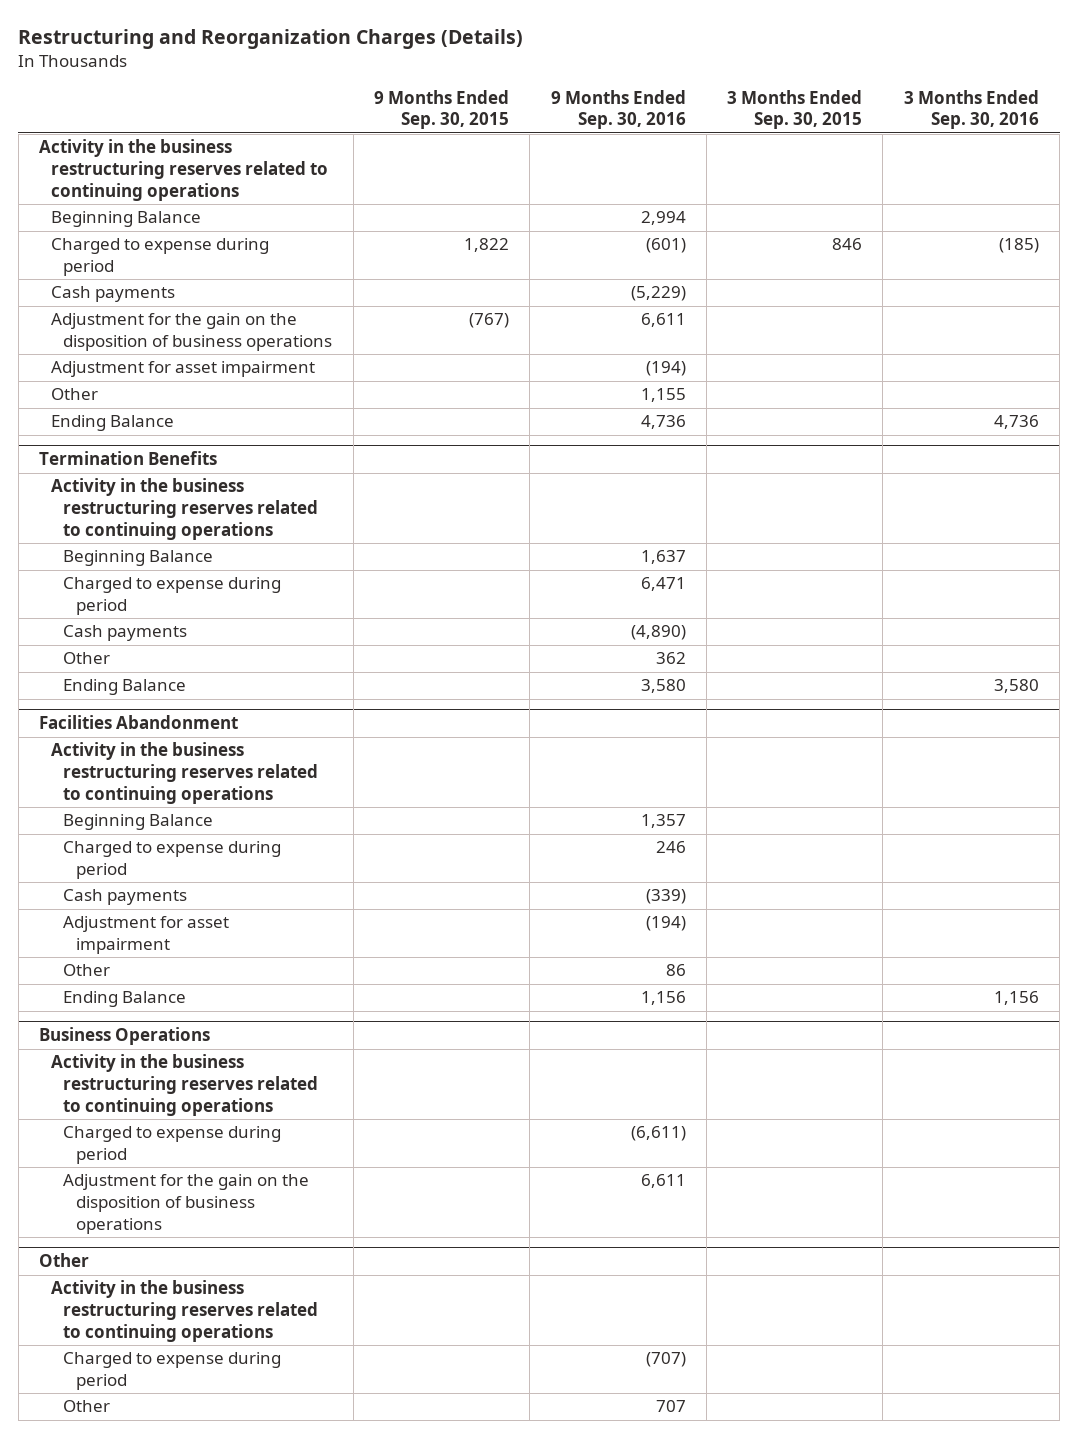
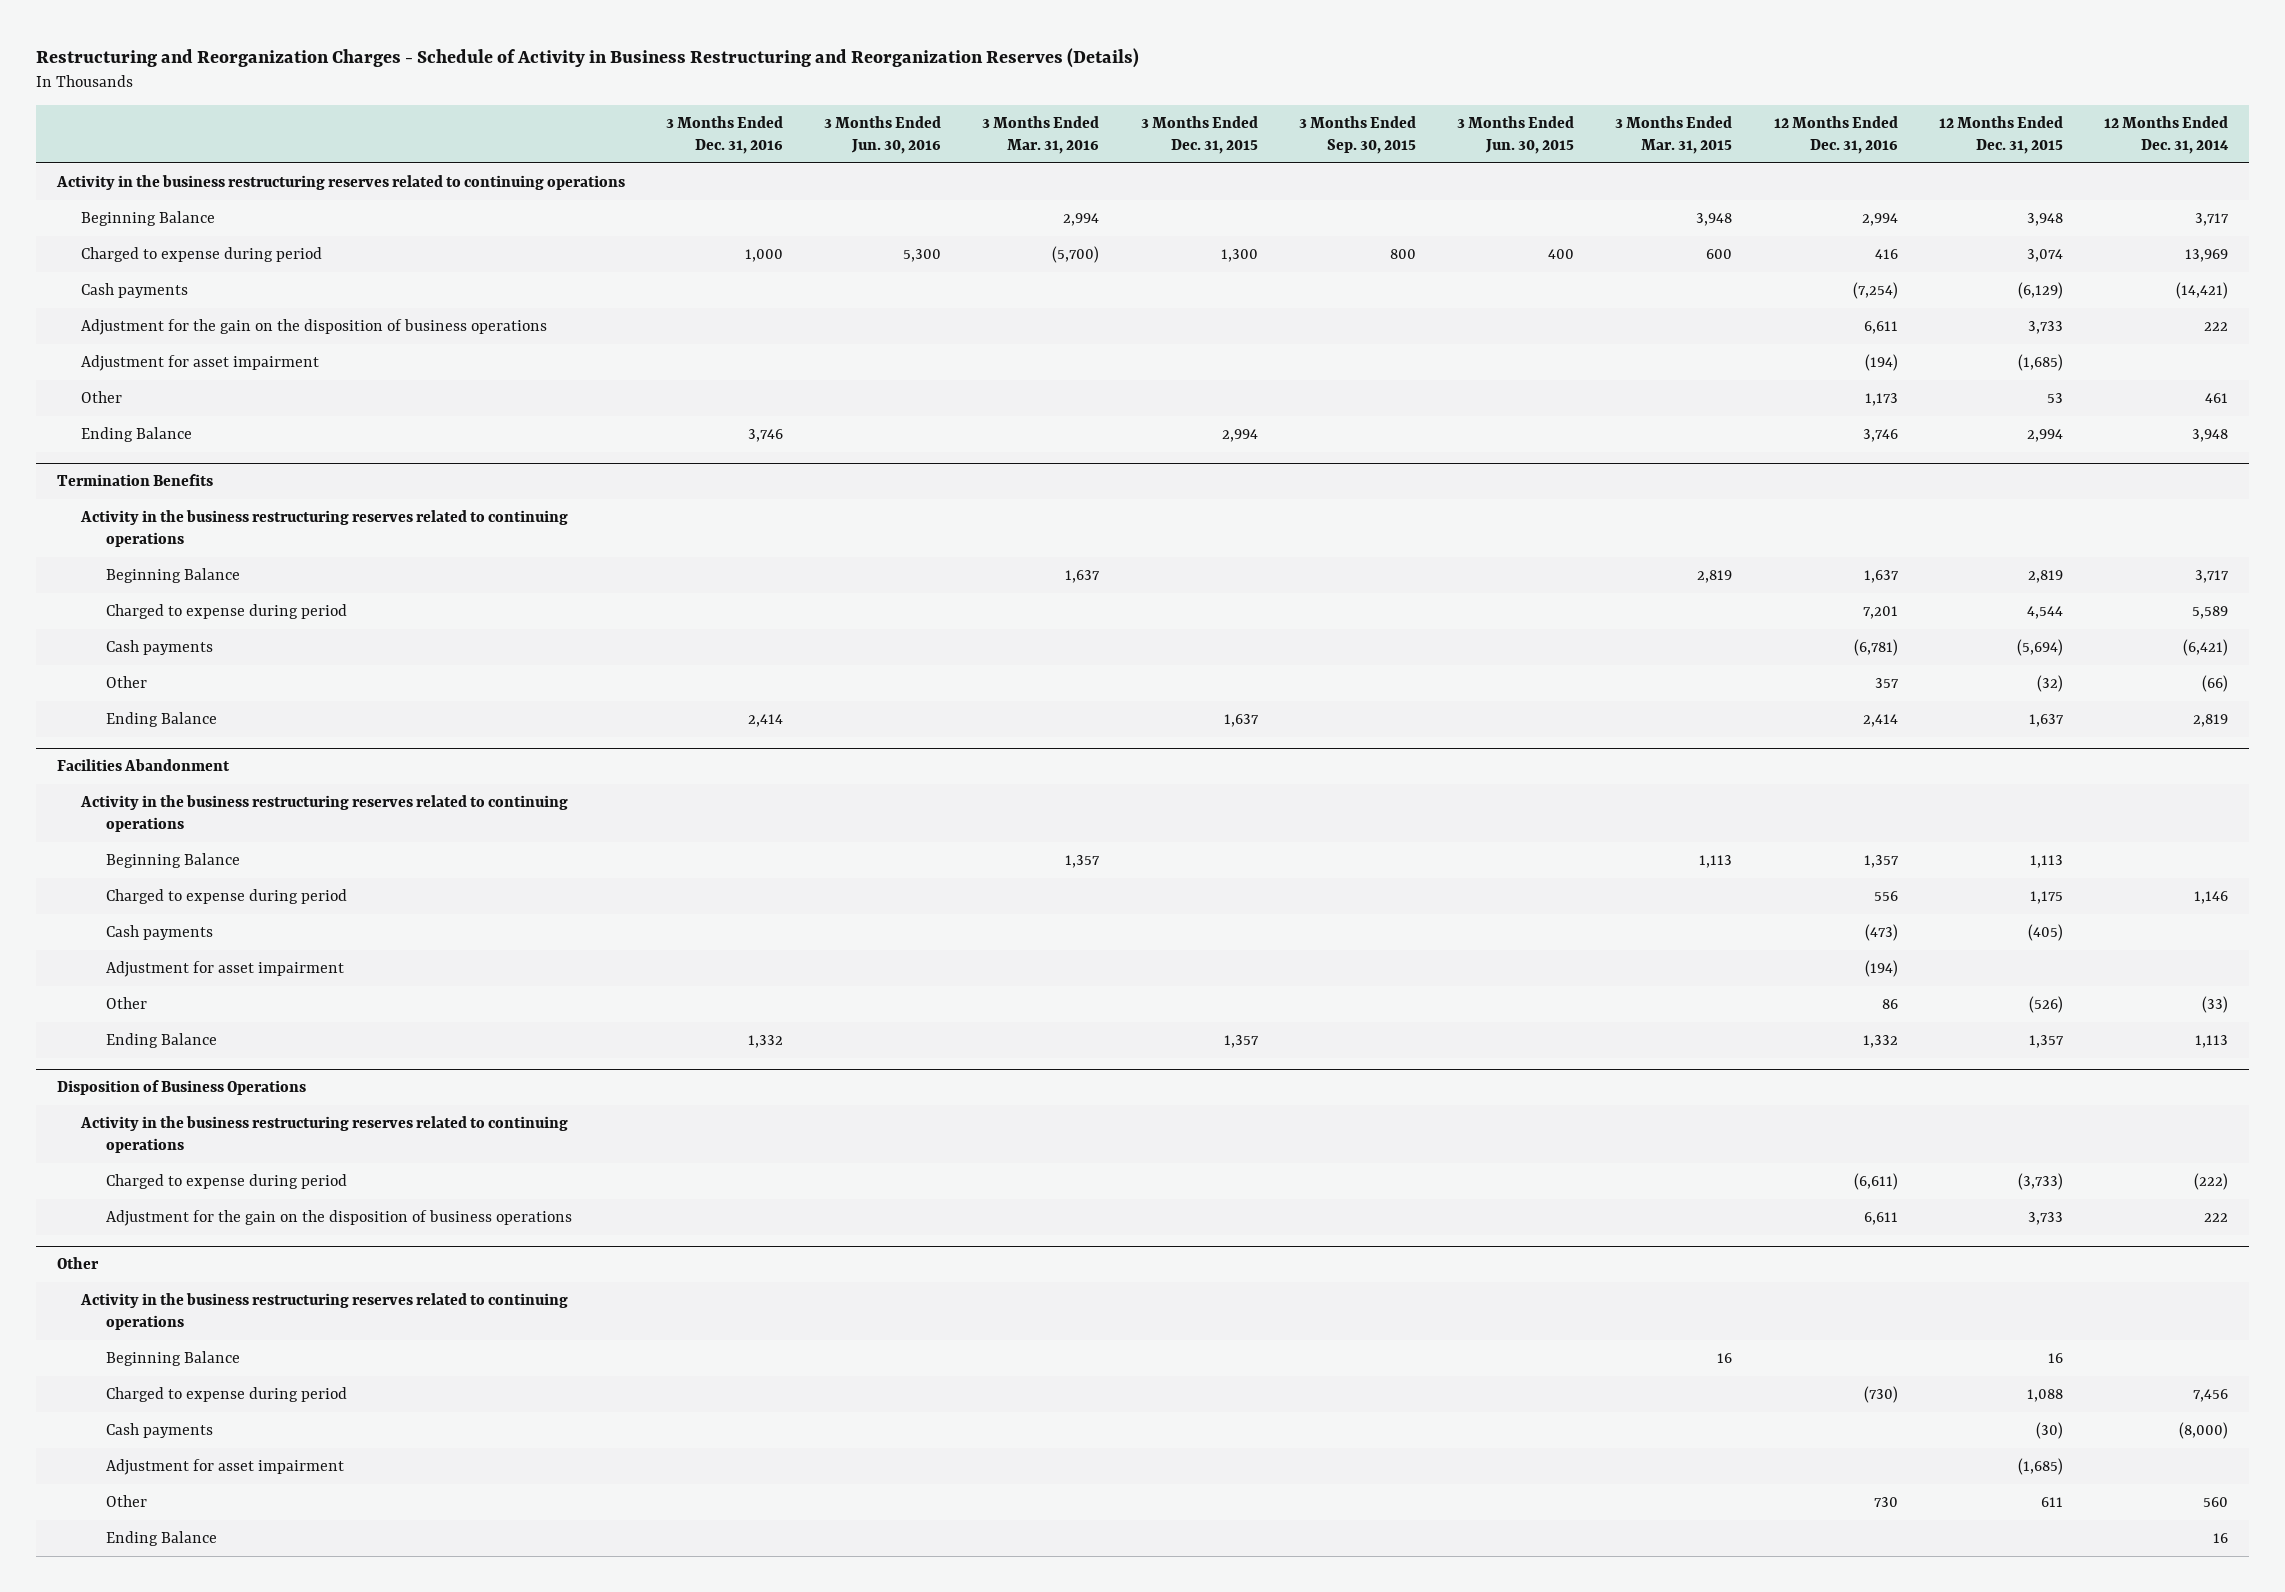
[18,29,524,50] Restructuring and Reorganization Charges (Details) -> [35,48,1139,69] Restructuring and Reorganization Charges - Schedule of Activity in Business Restructuring and Reorganization Reserves (Details)
[373,89,509,130] 9 Months Ended Sep. 30, 2015 -> none
[550,89,686,130] 9 Months Ended Sep. 30, 2016 -> none
[903,89,1039,130] 3 Months Ended Sep. 30, 2016 -> none
none -> [665,115,783,155] 3 Months Ended Dec. 31, 2016
none -> [824,115,942,155] 3 Months Ended Jun. 30, 2016
none -> [982,115,1100,155] 3 Months Ended Mar. 31, 2016
none -> [1140,115,1258,155] 3 Months Ended Dec. 31, 2015
none -> [1457,115,1575,155] 3 Months Ended Jun. 30, 2015
none -> [1615,115,1733,155] 3 Months Ended Mar. 31, 2015
none -> [1773,115,1898,155] 12 Months Ended Dec. 31, 2016
none -> [1938,115,2063,155] 12 Months Ended Dec. 31, 2015
none -> [2104,115,2230,155] 12 Months Ended Dec. 31, 2014
[832,238,863,251] 846 -> [1389,248,1416,259] 800
[38,1027,210,1046] Business Operations -> [56,1079,306,1095] Disposition of Business Operations
none -> [105,1350,240,1366] Beginning Balance
none -> [105,1422,213,1438] Cash payments
none -> [105,1458,344,1475] Adjustment for asset impairment
none -> [105,1530,217,1546] Ending Balance

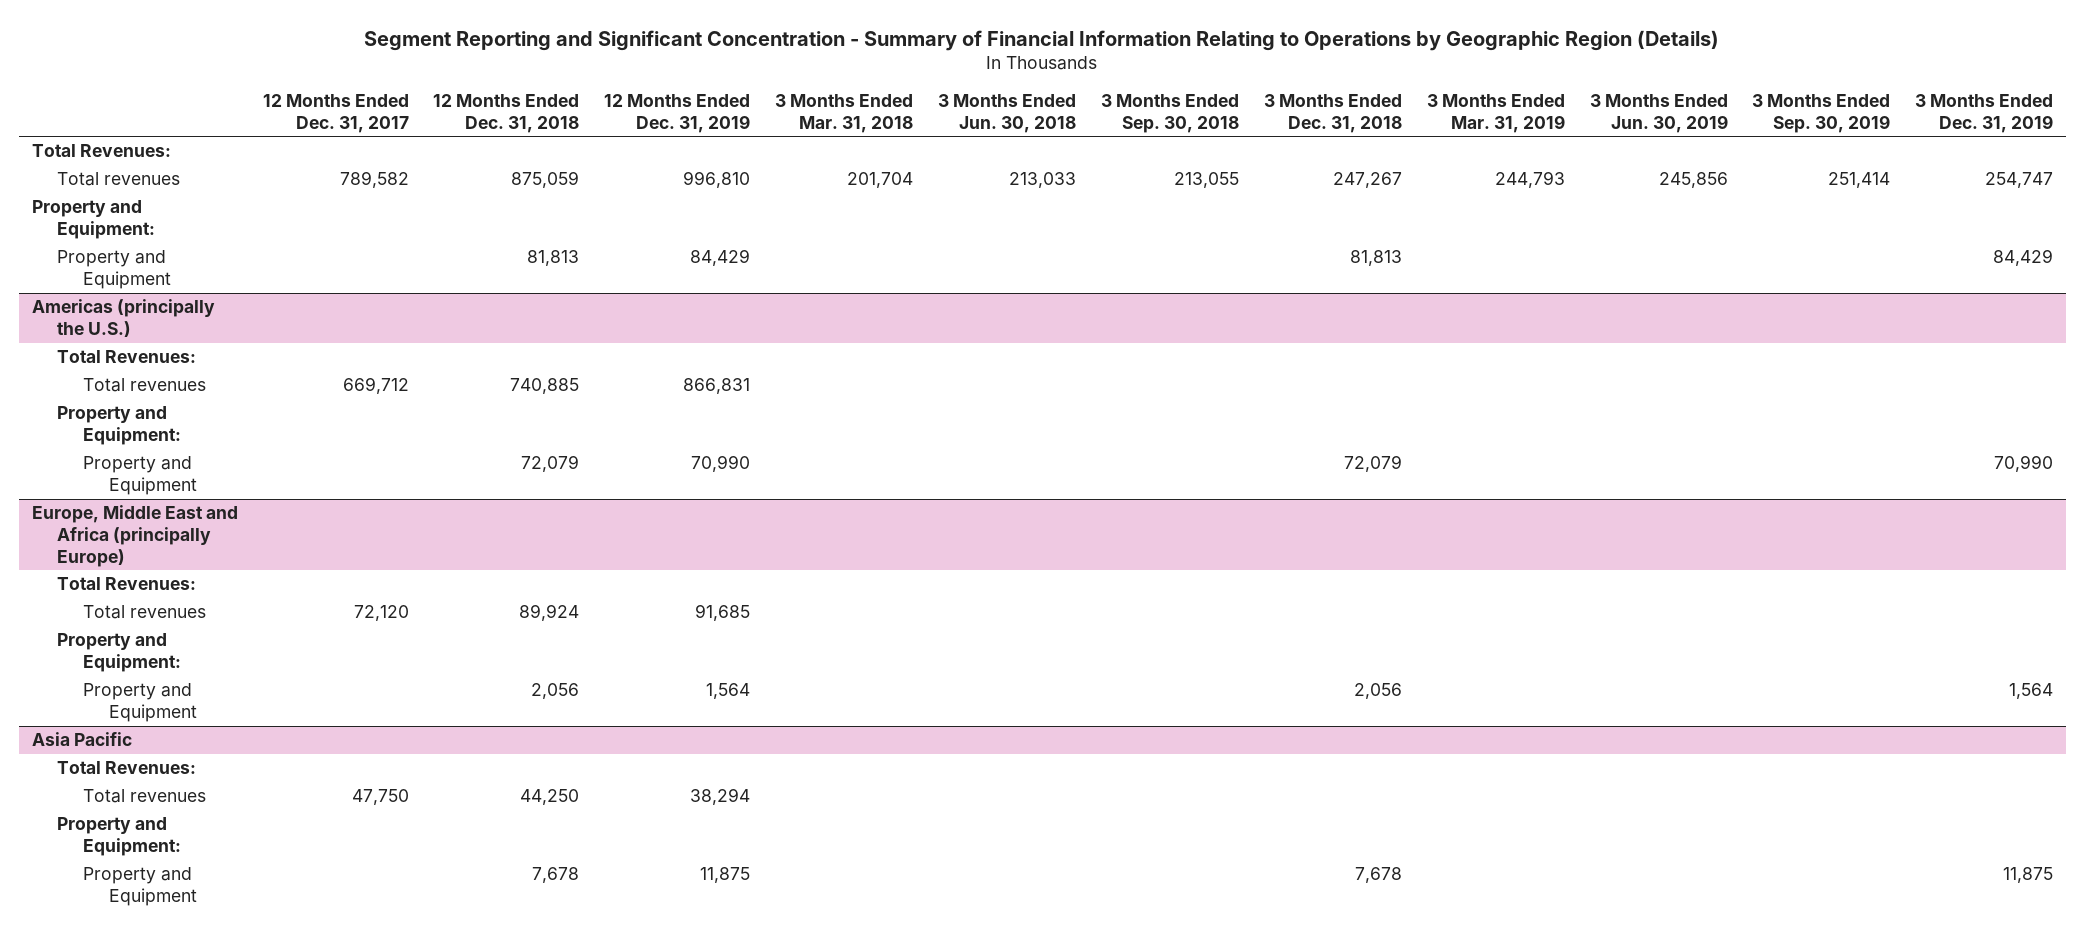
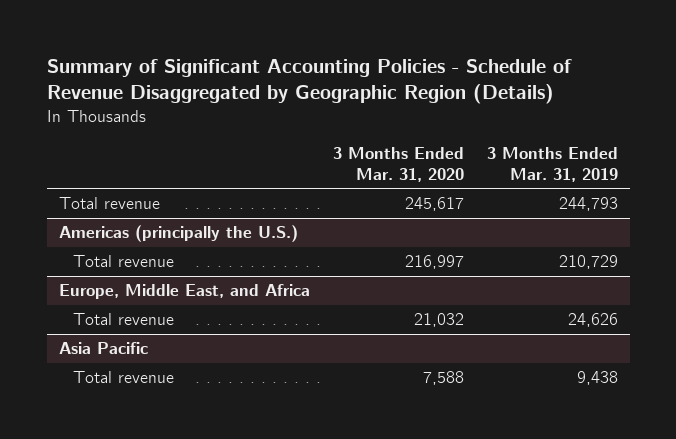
[364,30,1720,52] Segment Reporting and Significant Concentration - Summary of Financial Information Relating to Operations by Geographic Region (Details) -> [46,59,572,105] Summary of Significant Accounting Policies - Schedule of Revenue Disaggregated by Geographic Region (Details)
[262,93,409,133] 12 Months Ended Dec. 31, 2017 -> none
[433,93,580,133] 12 Months Ended Dec. 31, 2018 -> none
[604,93,751,133] 12 Months Ended Dec. 31, 2019 -> none
[775,93,914,133] 3 Months Ended Mar. 31, 2018 -> none
[938,93,1077,133] 3 Months Ended Jun. 30, 2018 -> none
[1100,93,1239,133] 3 Months Ended Sep. 30, 2018 -> none
[1263,93,1402,133] 3 Months Ended Dec. 31, 2018 -> none
[1589,93,1728,133] 3 Months Ended Jun. 30, 2019 -> none
[1752,93,1891,133] 3 Months Ended Sep. 30, 2019 -> none
[1915,93,2054,133] 3 Months Ended Dec. 31, 2019 -> none
none -> [332,146,464,182] 3 Months Ended Mar. 31, 2020
[31,144,171,158] Total Revenues: -> none
[31,200,156,239] Property and Equipment: -> none
[57,250,172,289] Property and Equipment -> none
[57,172,181,187] Total revenues -> [58,197,160,210] Total revenue
[57,350,197,364] Total Revenues: -> none
[83,378,207,393] Total revenues -> none
[57,406,182,445] Property and Equipment: -> none
[83,456,197,495] Property and Equipment -> none
[57,577,197,591] Total Revenues: -> none
[83,605,207,620] Total revenues -> none
[57,633,182,672] Property and Equipment: -> none
[83,683,197,722] Property and Equipment -> none
none -> [72,255,174,268] Total revenue
[31,505,238,567] Europe, Middle East and Africa (principally Europe) -> [58,284,310,300] Europe, Middle East, and Africa
none -> [72,313,174,326] Total revenue
[57,761,197,775] Total Revenues: -> none
[83,789,207,804] Total revenues -> none
[57,817,182,856] Property and Equipment: -> none
[83,867,197,906] Property and Equipment -> none
none -> [72,371,174,384] Total revenue

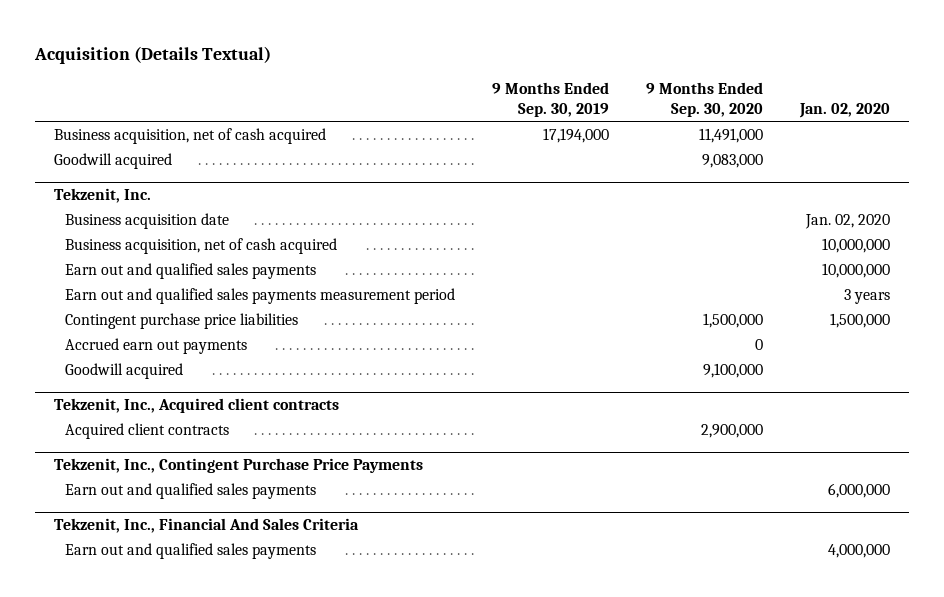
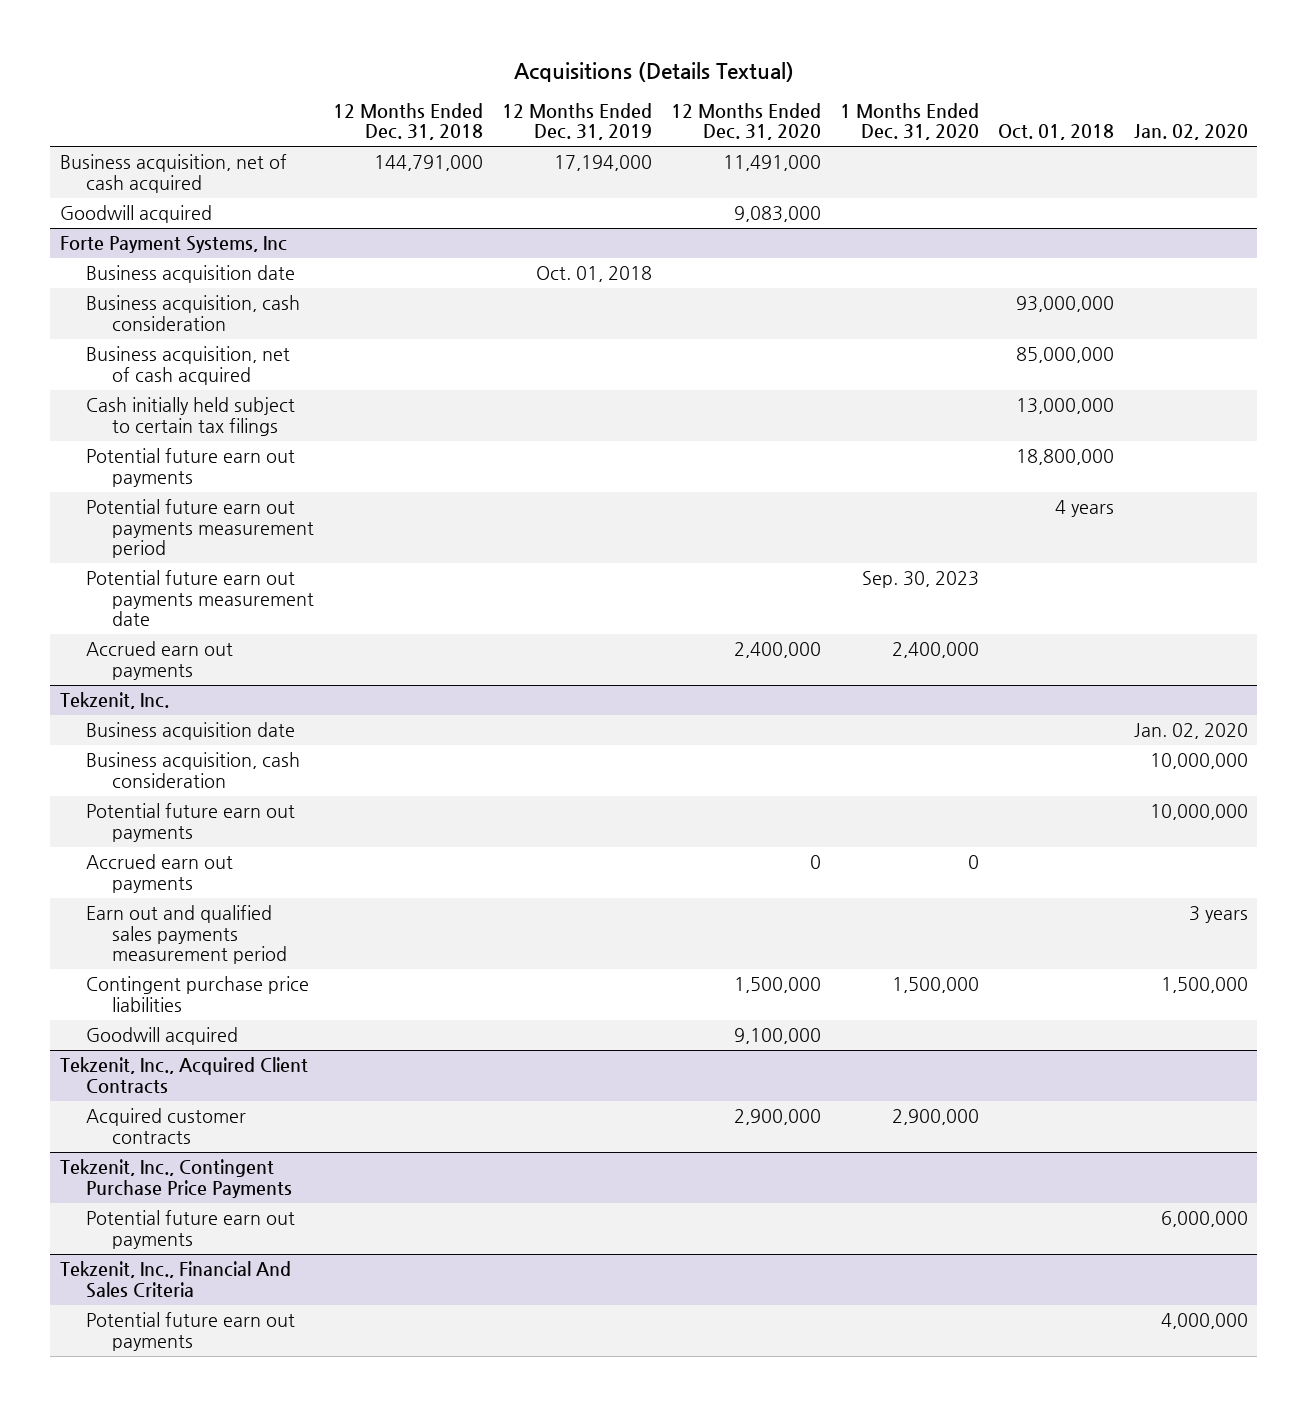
[34,45,272,64] Acquisition (Details Textual) -> [513,61,794,82] Acquisitions (Details Textual)
[492,81,610,118] 9 Months Ended Sep. 30, 2019 -> none
[646,81,764,118] 9 Months Ended Sep. 30, 2020 -> none
none -> [332,102,483,141] 12 Months Ended Dec. 31, 2018
none -> [501,102,652,141] 12 Months Ended Dec. 31, 2019
none -> [671,102,822,141] 12 Months Ended Dec. 31, 2020
none -> [840,102,980,141] 1 Months Ended Dec. 31, 2020
none -> [998,124,1115,141] Oct. 01, 2018
none -> [59,236,287,254] Forte Payment Systems, Inc
none -> [85,265,295,284] Business acquisition date
none -> [85,295,300,331] Business acquisition, cash consideration
none -> [85,346,290,385] Business acquisition, net of cash acquired
none -> [85,397,295,436] Cash initially held subject to certain tax filings
none -> [85,448,295,487] Potential future earn out payments
none -> [85,499,314,559] Potential future earn out payments measurement period
none -> [85,570,314,627] Potential future earn out payments measurement date
none -> [85,641,233,680] Accrued earn out payments
[65,237,338,254] Business acquisition, net of cash acquired -> none
none -> [85,752,300,788] Business acquisition, cash consideration
[65,262,317,279] Earn out and qualified sales payments -> [85,803,295,842] Potential future earn out payments
[65,337,248,354] Accrued earn out payments -> [85,854,233,893] Accrued earn out payments
[53,398,339,414] Tekzenit, Inc., Acquired client contracts -> [59,1057,308,1094] Tekzenit, Inc., Acquired Client Contracts
[65,422,230,439] Acquired client contracts -> [85,1108,246,1144] Acquired customer contracts
[65,482,317,499] Earn out and qualified sales payments -> [85,1210,295,1249] Potential future earn out payments
[65,542,317,559] Earn out and qualified sales payments -> [85,1312,295,1351] Potential future earn out payments

